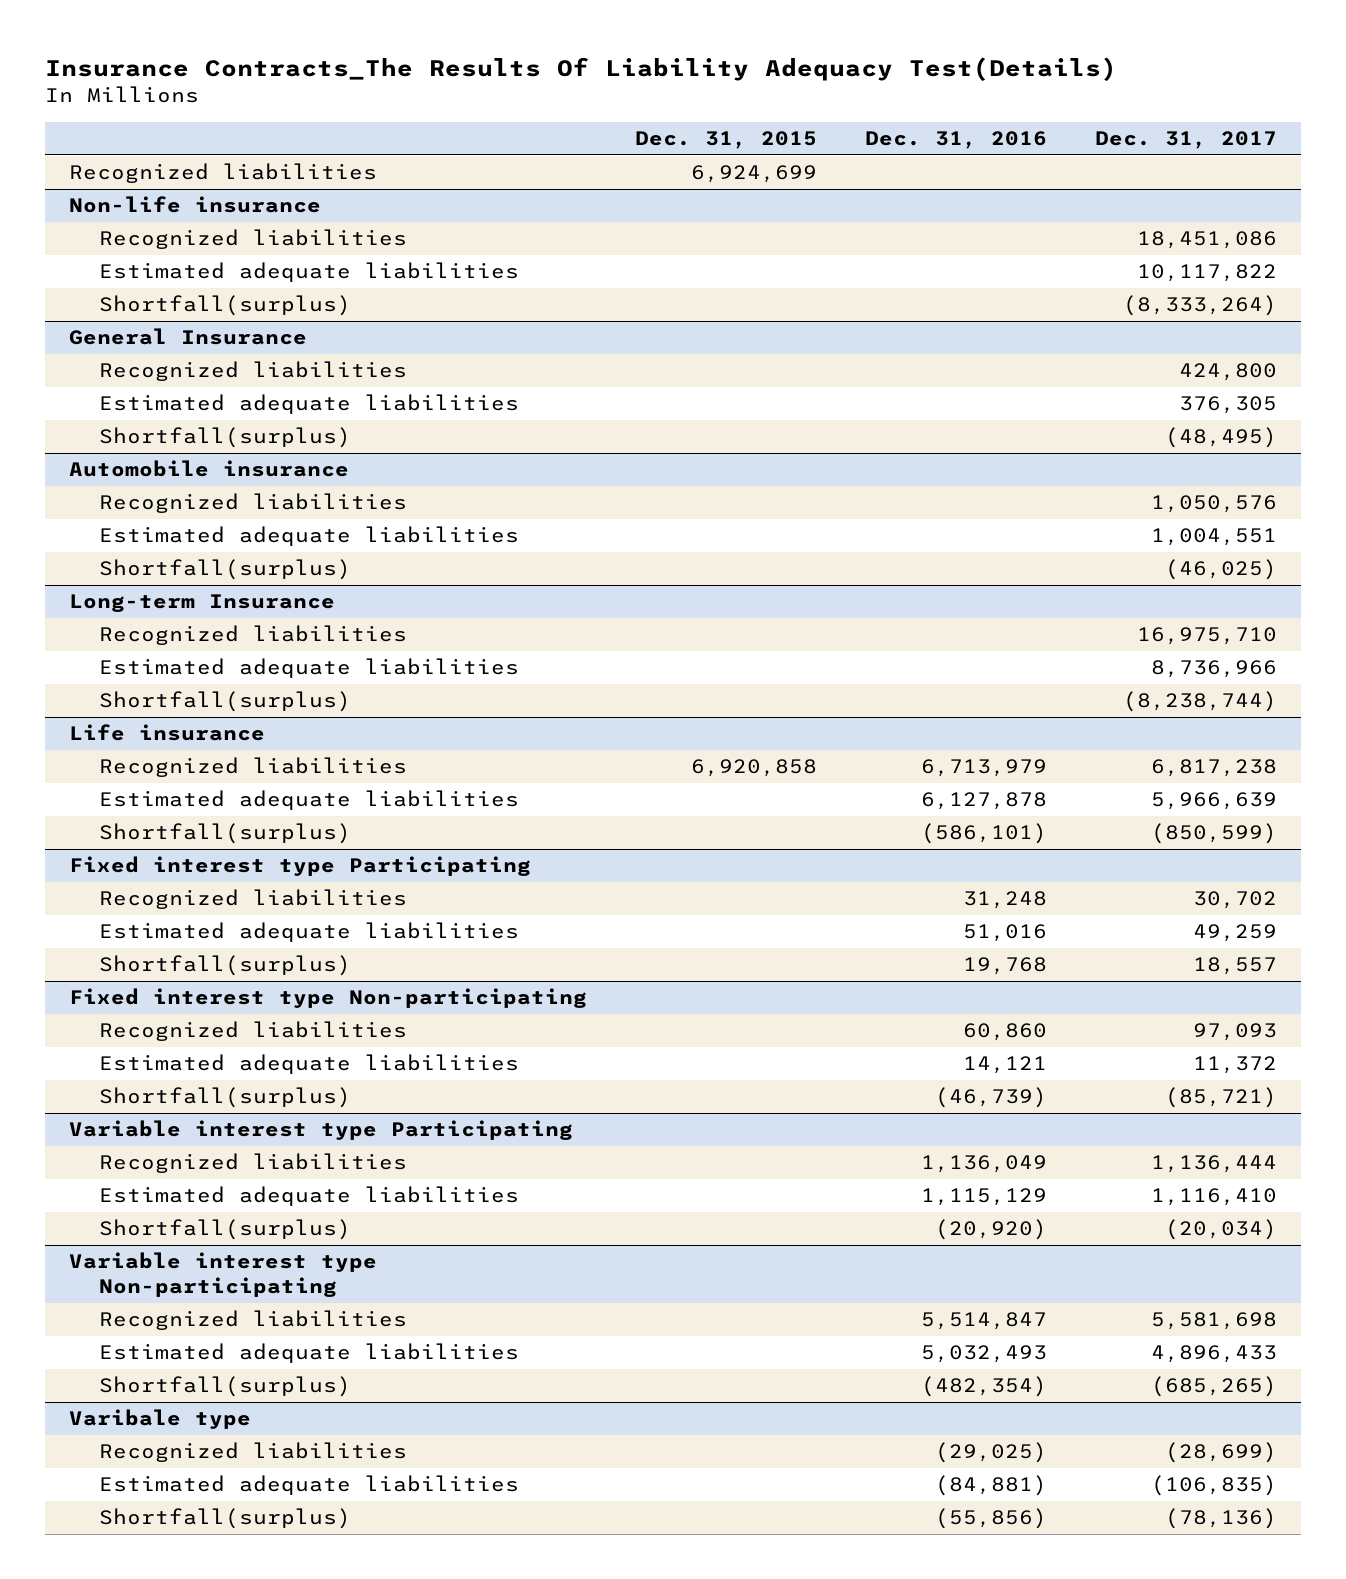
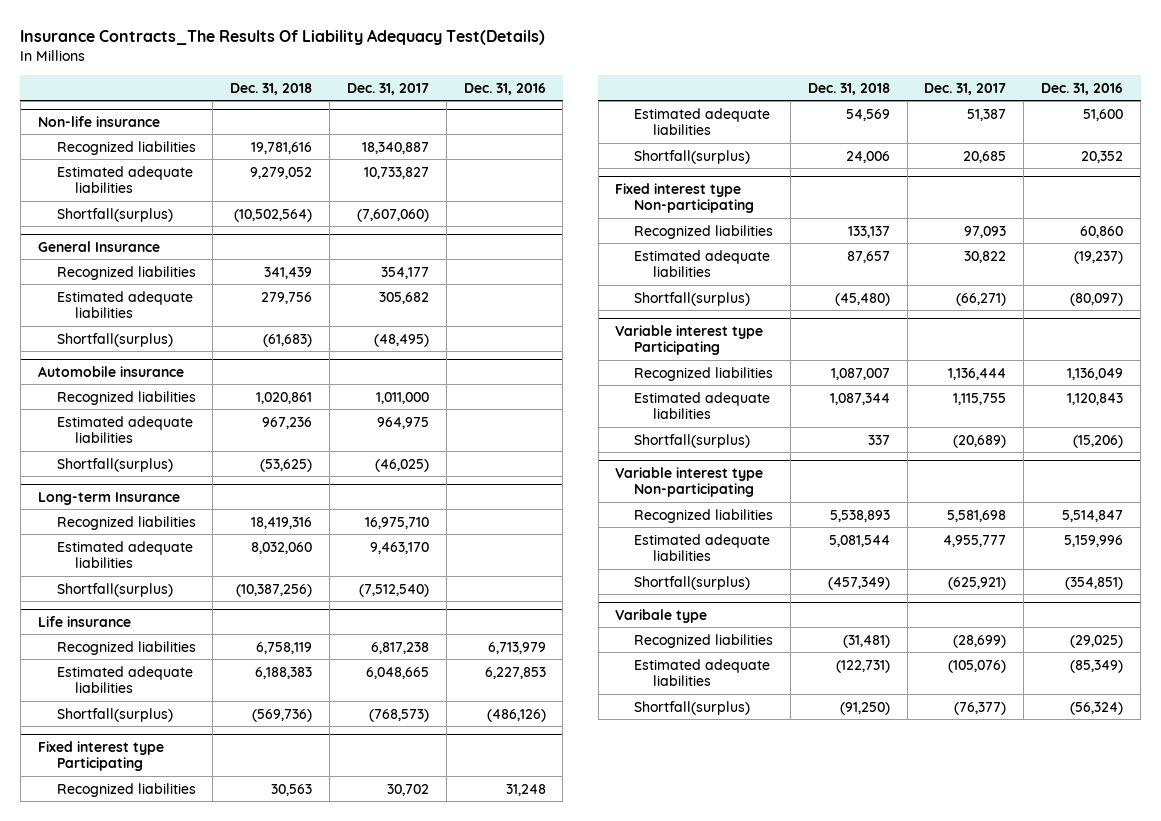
[635,131,818,150] Dec. 31, 2015 -> none
none -> [230,82,313,95] Dec. 31, 2018
[69,163,378,184] Recognized liabilities -> none
[1137,231,1278,250] 18,451,086 -> [361,141,429,154] 18,340,887
[1137,264,1278,283] 10,117,822 -> [363,166,429,179] 10,733,827
[1123,295,1278,317] (8,333,264) -> [356,208,429,222] (7,607,060)
[1179,363,1278,382] 424,800 -> [380,266,429,279] 354,177
[1179,396,1278,415] 376,305 -> [378,291,429,304] 305,682
[1151,495,1278,514] 1,050,576 -> [375,391,429,404] 1,011,000
[1151,528,1278,547] 1,004,551 -> [376,416,429,429] 964,975
[1151,660,1278,679] 8,736,966 -> [369,541,429,554] 9,463,170
[1123,691,1278,713] (8,238,744) -> [358,583,429,597] (7,512,540)
[921,792,1048,811] 6,127,878 -> [484,666,546,679] 6,227,853
[1151,792,1278,811] 5,966,639 -> [365,666,429,679] 6,048,665
[921,823,1048,845] (586,101) -> [486,708,546,722] (486,126)
[1151,823,1278,845] (850,599) -> [368,708,429,722] (768,573)
[963,924,1048,943] 51,016 -> [1083,108,1124,121] 51,600
[1193,924,1278,943] 49,259 -> [967,108,1007,121] 51,387
[963,957,1048,976] 19,768 -> [1081,150,1124,163] 20,352
[1193,957,1278,976] 18,557 -> [963,150,1007,163] 20,685
[963,1056,1048,1075] 14,121 -> [1074,250,1124,264] (19,237)
[1193,1056,1278,1075] 11,372 -> [964,250,1007,263] 30,822
[935,1087,1048,1109] (46,739) -> [1070,292,1124,306] (80,097)
[1165,1087,1278,1109] (85,721) -> [956,292,1007,306] (66,271)
[921,1188,1048,1207] 1,115,129 -> [1067,392,1124,405] 1,120,843
[1151,1188,1278,1207] 1,116,410 -> [953,392,1007,405] 1,115,755
[935,1219,1048,1241] (20,920) -> [1073,434,1124,448] (15,206)
[1165,1219,1278,1241] (20,034) -> [953,434,1007,448] (20,689)
[921,1345,1048,1364] 5,032,493 -> [1064,534,1124,547] 5,159,996
[1151,1345,1278,1364] 4,896,433 -> [943,534,1007,547] 4,955,777
[921,1376,1048,1398] (482,354) -> [1065,576,1124,590] (354,851)
[1151,1376,1278,1398] (685,265) -> [948,576,1007,590] (625,921)
[935,1475,1048,1497] (84,881) -> [1070,659,1124,673] (85,349)
[1151,1475,1278,1497] (106,835) -> [948,659,1007,673] (105,076)
[935,1508,1048,1530] (55,856) -> [1070,701,1124,715] (56,324)
[1165,1508,1278,1530] (78,136) -> [954,701,1007,715] (76,377)

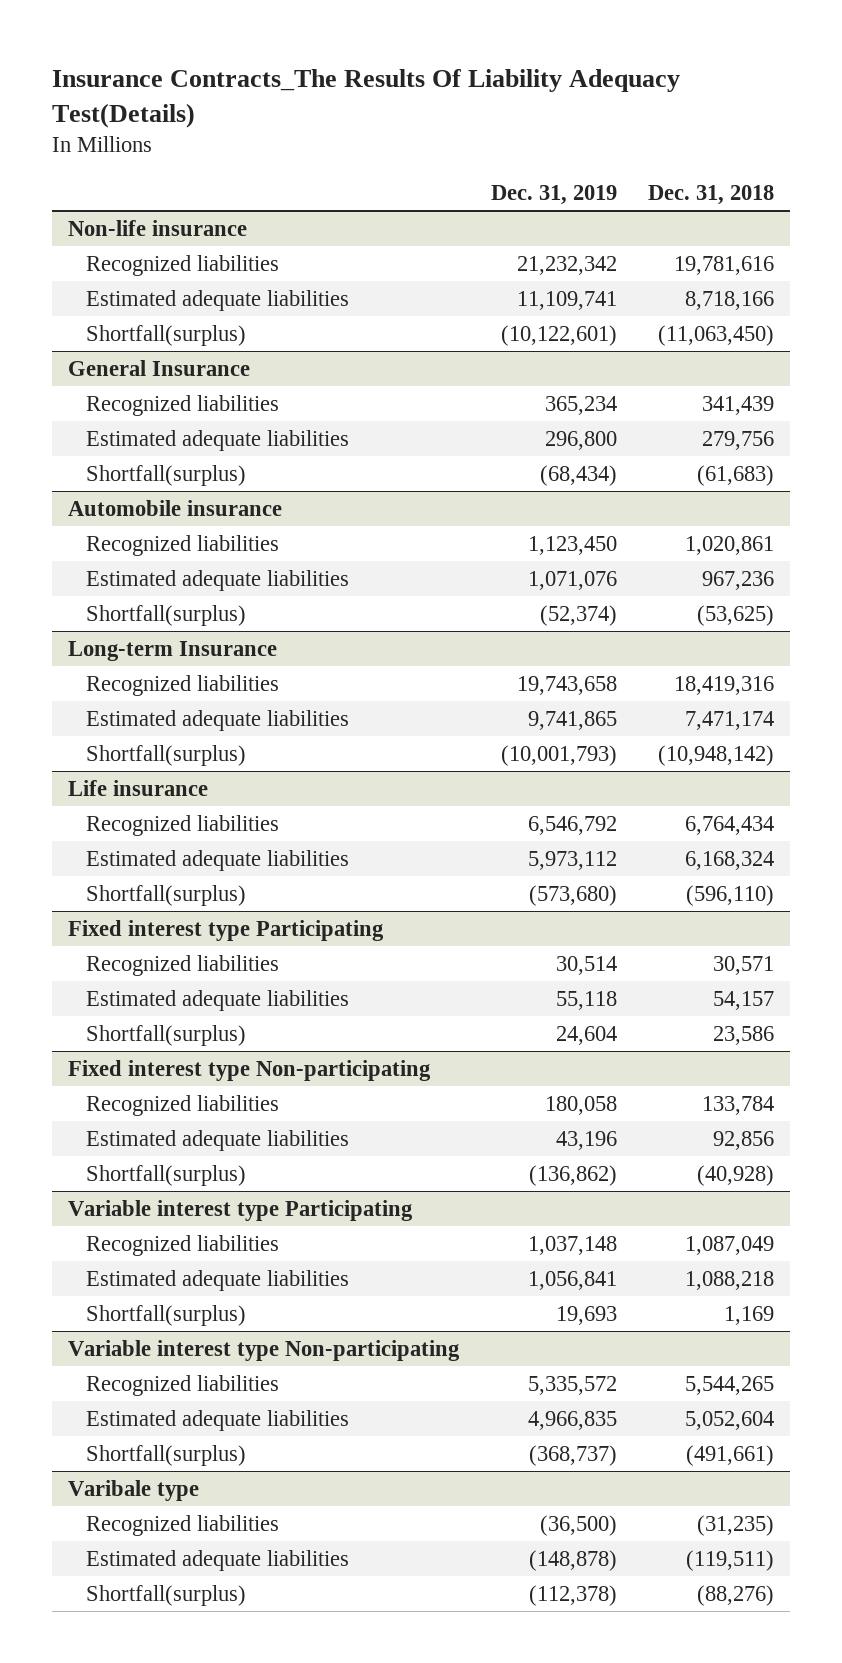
[346,82,429,95] Dec. 31, 2017 -> none
[463,82,546,95] Dec. 31, 2016 -> none
none -> [490,184,617,205] Dec. 31, 2019
[250,166,313,179] 9,279,052 -> [684,290,774,310] 8,718,166
[234,208,313,222] (10,502,564) -> [657,324,774,346] (11,063,450)
[251,541,313,554] 8,032,060 -> [684,710,774,730] 7,471,174
[236,583,313,597] (10,387,256) -> [657,744,774,766] (10,948,142)
[256,641,313,654] 6,758,119 -> [684,815,774,835] 6,764,434
[255,666,313,679] 6,188,383 -> [684,850,774,870] 6,168,324
[252,708,313,722] (569,736) -> [685,884,774,906] (596,110)
[271,783,313,796] 30,563 -> [712,955,774,975] 30,571
[845,108,890,121] 54,569 -> [712,990,774,1010] 54,157
[845,150,890,163] 24,006 -> [712,1025,774,1045] 23,586
[847,225,890,238] 133,137 -> [701,1095,774,1115] 133,784
[846,250,890,263] 87,657 -> [712,1130,774,1150] 92,856
[834,292,890,306] (45,480) -> [696,1164,774,1186] (40,928)
[830,367,890,380] 1,087,007 -> [684,1235,774,1255] 1,087,049
[829,392,890,405] 1,087,344 -> [684,1270,774,1290] 1,088,218
[867,434,890,445] 337 -> [723,1305,774,1325] 1,169
[829,509,890,522] 5,538,893 -> [684,1375,774,1395] 5,544,265
[828,534,890,547] 5,081,544 -> [684,1410,774,1430] 5,052,604
[827,576,890,590] (457,349) -> [685,1444,774,1466] (491,661)
[842,634,890,648] (31,481) -> [696,1514,774,1536] (31,235)
[835,659,890,673] (122,731) -> [685,1549,774,1571] (119,511)
[839,701,890,715] (91,250) -> [696,1584,774,1606] (88,276)

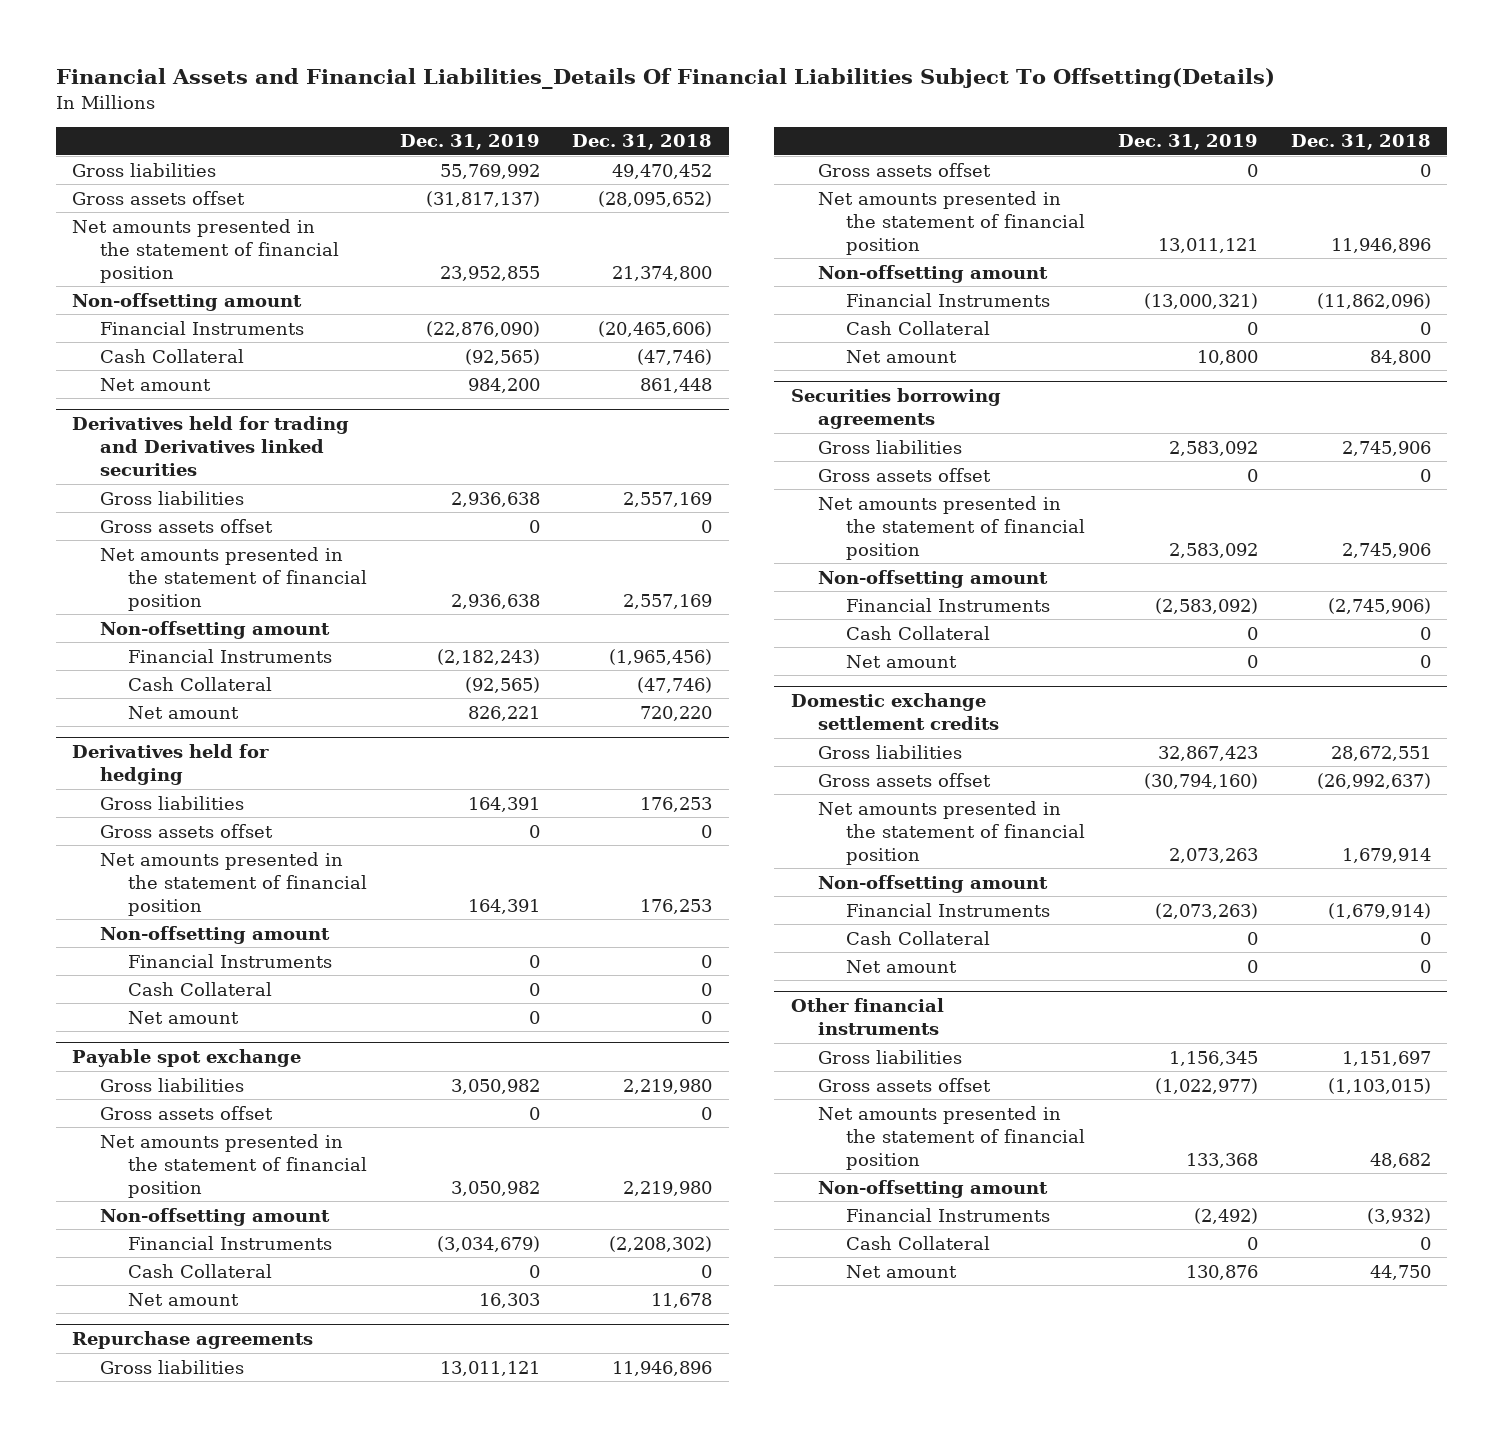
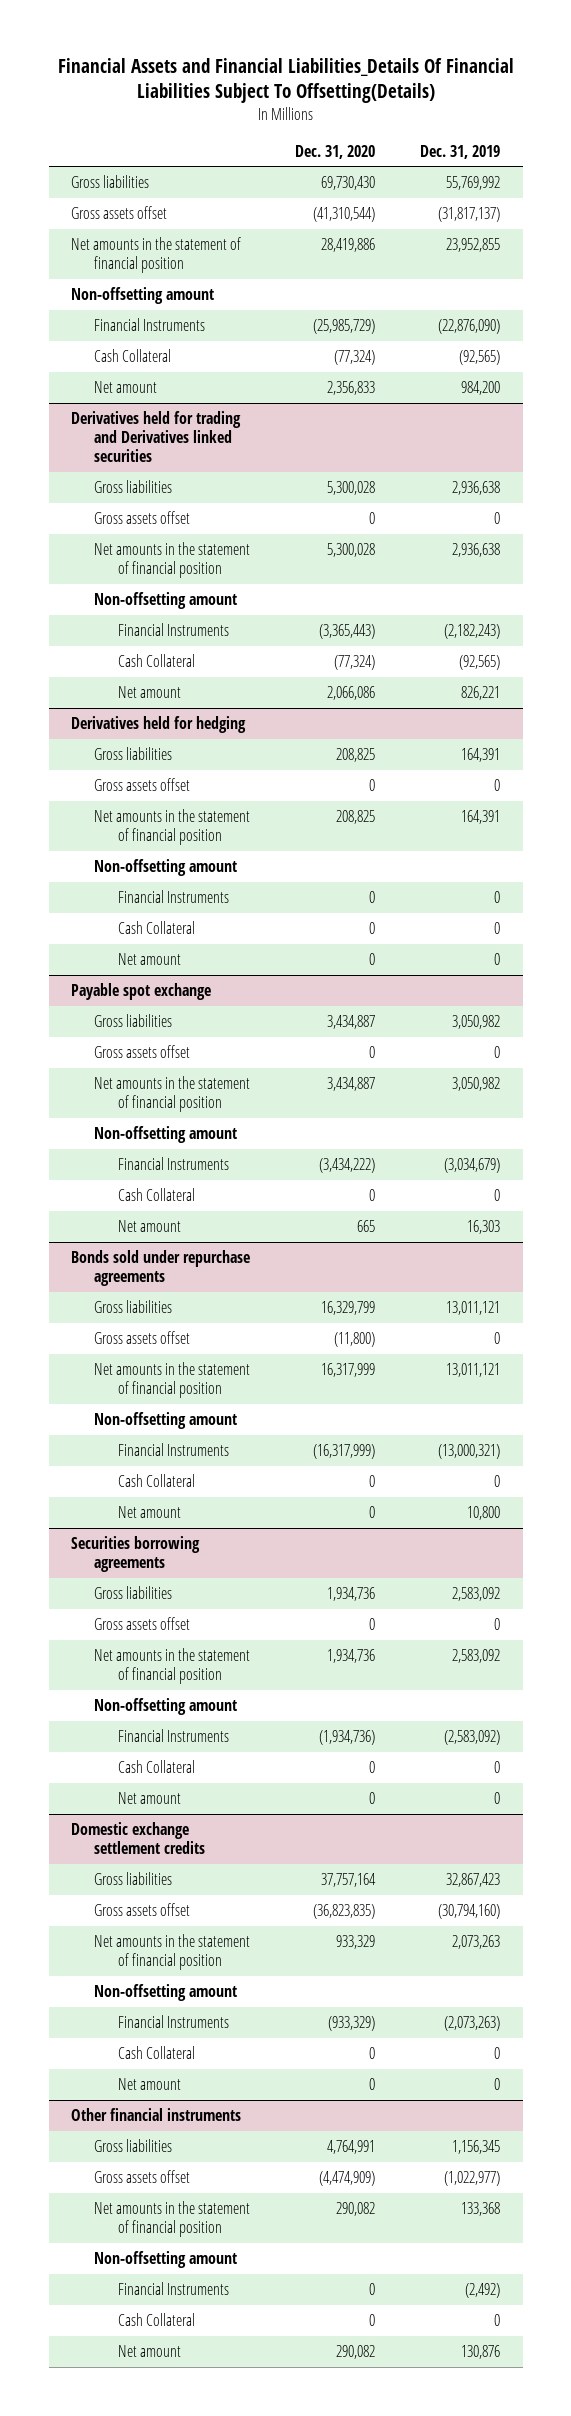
[572,134,713,151] Dec. 31, 2018 -> none
none -> [295,144,376,159] Dec. 31, 2020
[72,218,340,283] Net amounts presented in the statement of financial position -> [71,237,242,274] Net amounts in the statement of financial position
[100,546,367,611] Net amounts presented in the statement of financial position -> [94,542,251,579] Net amounts in the statement of financial position
[100,851,367,916] Net amounts presented in the statement of financial position -> [94,809,251,846] Net amounts in the statement of financial position
[100,1133,367,1198] Net amounts presented in the statement of financial position -> [94,1076,251,1113] Net amounts in the statement of financial position
[72,1331,314,1350] Repurchase agreements -> [71,1250,251,1287] Bonds sold under repurchase agreements
[818,190,1086,255] Net amounts presented in the statement of financial position -> [94,1362,251,1399] Net amounts in the statement of financial position
[818,495,1086,560] Net amounts presented in the statement of financial position -> [94,1648,251,1685] Net amounts in the statement of financial position
[818,800,1086,865] Net amounts presented in the statement of financial position -> [94,1934,251,1971] Net amounts in the statement of financial position
[818,1105,1086,1170] Net amounts presented in the statement of financial position -> [94,2201,251,2238] Net amounts in the statement of financial position

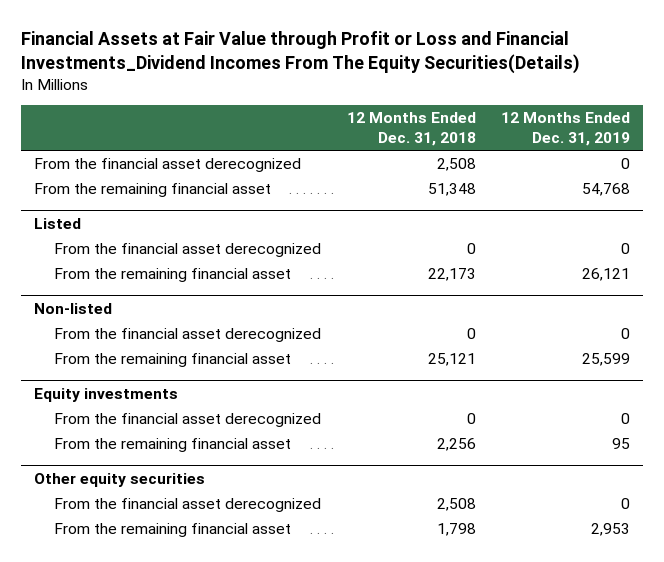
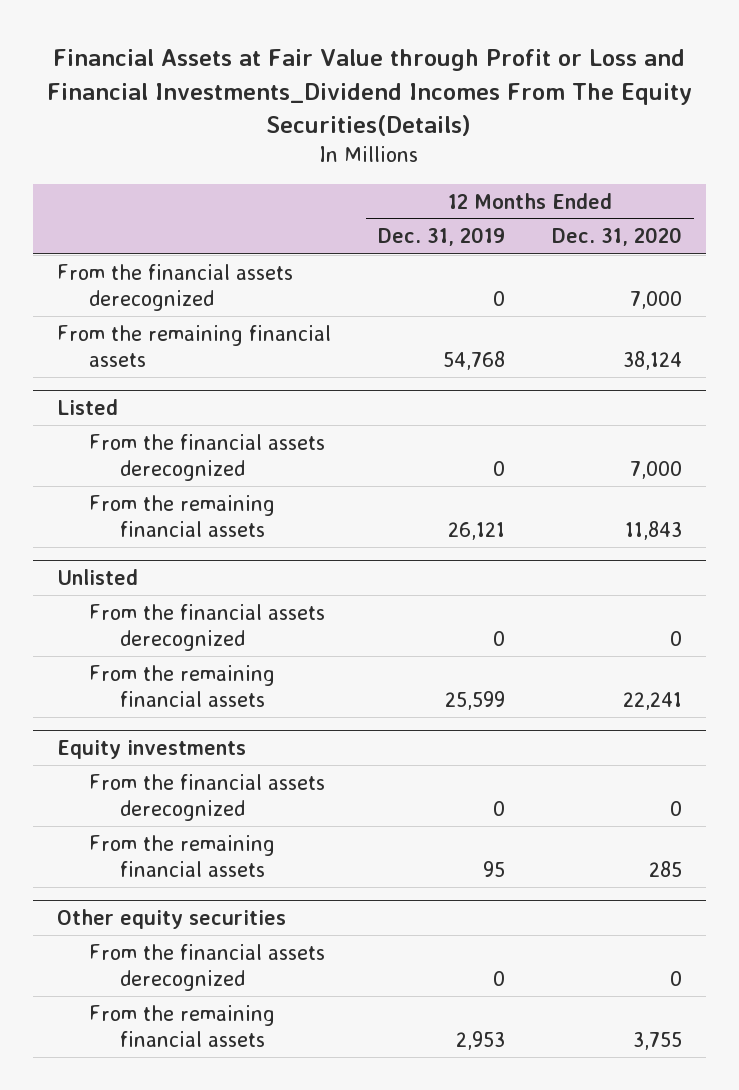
[346,112,476,147] 12 Months Ended Dec. 31, 2018 -> none
none -> [552,227,683,247] Dec. 31, 2020
[33,158,301,173] From the financial asset derecognized -> [56,263,293,312] From the financial assets derecognized
[33,183,271,198] From the remaining financial asset -> [56,324,331,368] From the remaining financial assets
[54,243,322,258] From the financial asset derecognized -> [88,433,325,482] From the financial assets derecognized
[54,268,292,283] From the remaining financial asset -> [88,494,275,538] From the remaining financial assets
[33,302,112,314] Non-listed -> [56,568,138,585] Unlisted
[54,328,322,343] From the financial asset derecognized -> [88,603,325,652] From the financial assets derecognized
[54,353,292,368] From the remaining financial asset -> [88,664,275,708] From the remaining financial assets
[54,413,322,428] From the financial asset derecognized -> [88,773,325,822] From the financial assets derecognized
[54,438,292,453] From the remaining financial asset -> [88,834,275,878] From the remaining financial assets
[54,498,322,513] From the financial asset derecognized -> [88,943,325,992] From the financial assets derecognized
[54,523,292,538] From the remaining financial asset -> [88,1004,275,1048] From the remaining financial assets

